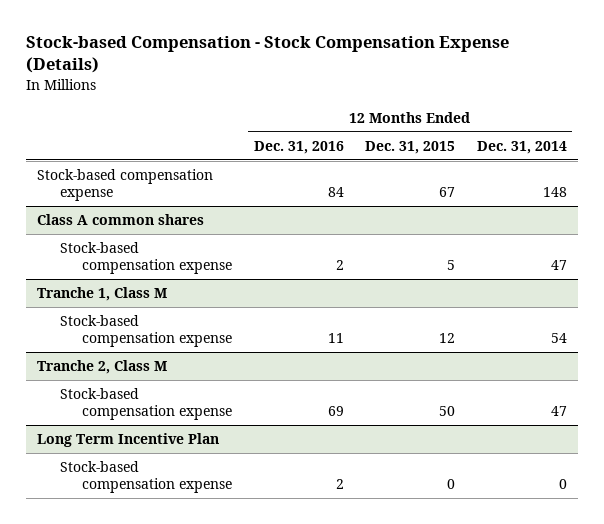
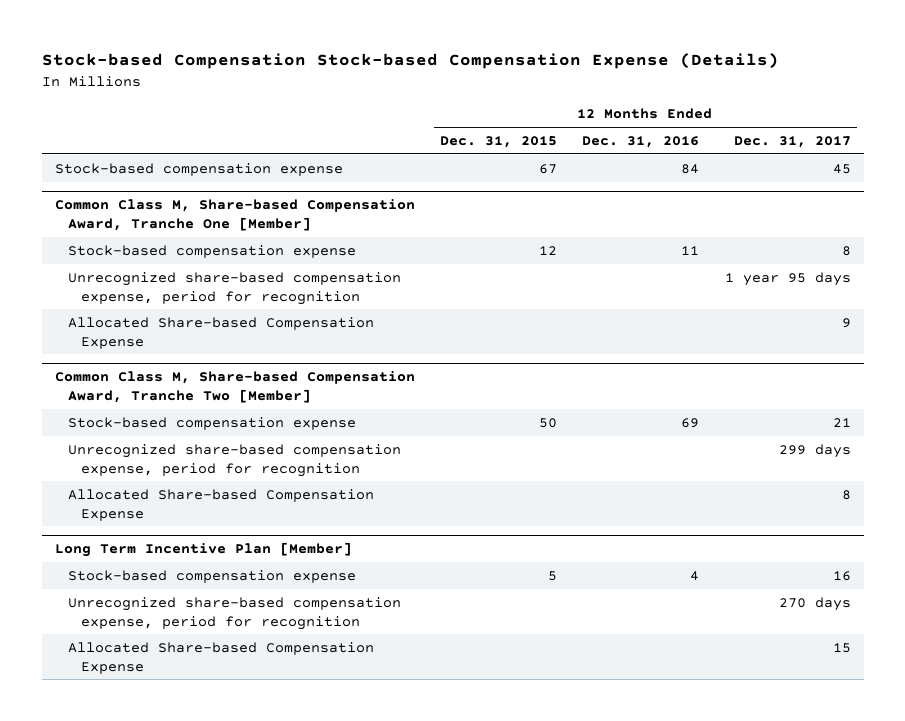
[26,36,510,74] Stock-based Compensation - Stock Compensation Expense (Details) -> [41,53,779,70] Stock-based Compensation Stock-based Compensation Expense (Details)
[476,141,567,155] Dec. 31, 2014 -> none
none -> [733,135,851,148] Dec. 31, 2017
[36,214,204,226] Class A common shares -> none
[59,242,233,274] Stock-based compensation expense -> none
[36,287,167,302] Tranche 1, Class M -> [54,199,415,231] Common Class M, Share-based Compensation Award, Tranche One [Member]
none -> [67,271,401,305] Unrecognized share-based compensation expense, period for recognition
none -> [67,316,374,349] Allocated Share-based Compensation Expense
[36,360,167,375] Tranche 2, Class M -> [54,371,415,403] Common Class M, Share-based Compensation Award, Tranche Two [Member]
none -> [67,443,401,477] Unrecognized share-based compensation expense, period for recognition
none -> [67,488,374,521] Allocated Share-based Compensation Expense
[36,433,219,448] Long Term Incentive Plan -> [54,542,352,558] Long Term Incentive Plan [Member]
[335,478,344,489] 2 -> [690,570,700,581] 4
[447,478,456,489] 0 -> [547,570,557,581] 5
none -> [67,596,401,630] Unrecognized share-based compensation expense, period for recognition
none -> [67,641,374,674] Allocated Share-based Compensation Expense

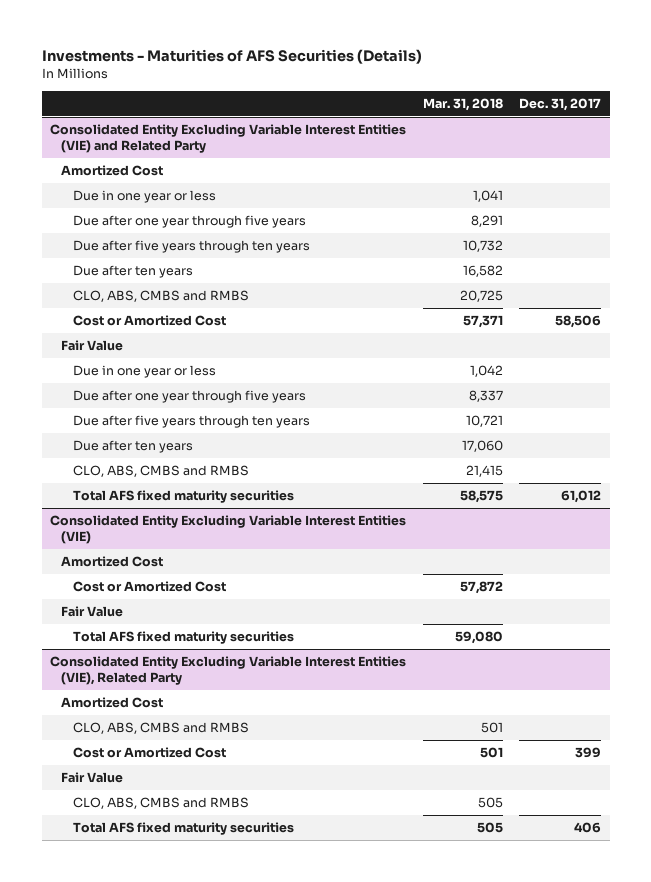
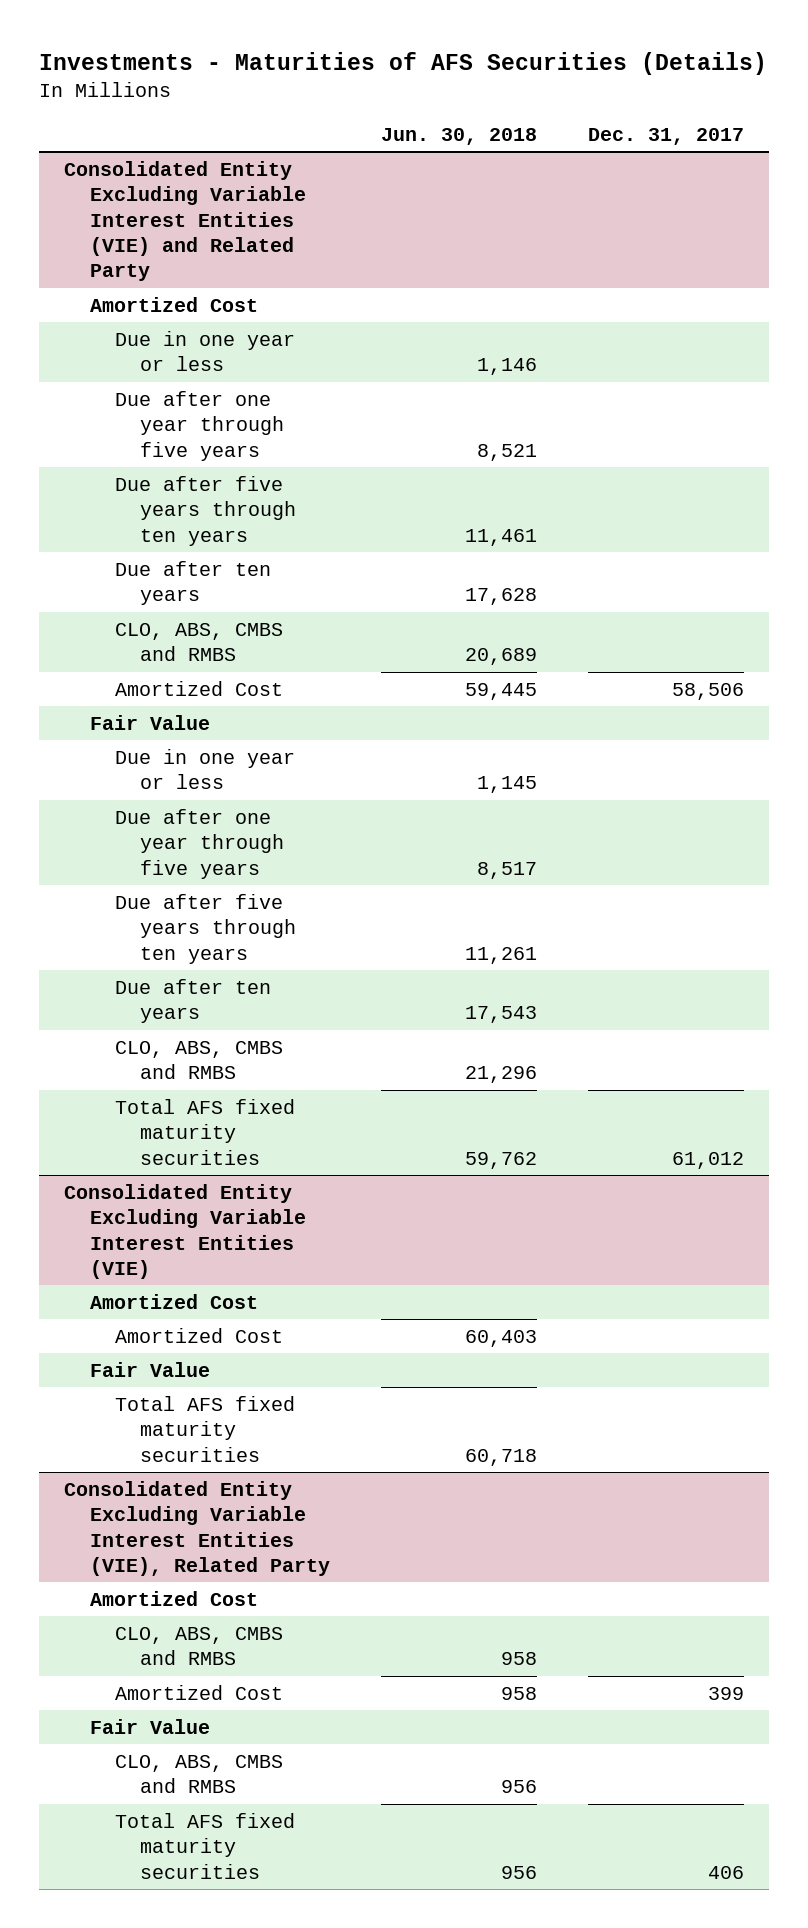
[422,97,503,111] Mar. 31, 2018 -> none
none -> [380,127,537,145] Jun. 30, 2018
[72,314,226,326] Cost or Amortized Cost -> [114,680,283,696] Amortized Cost
[72,580,226,592] Cost or Amortized Cost -> [114,1327,283,1343] Amortized Cost
[72,746,226,758] Cost or Amortized Cost -> [114,1684,283,1700] Amortized Cost

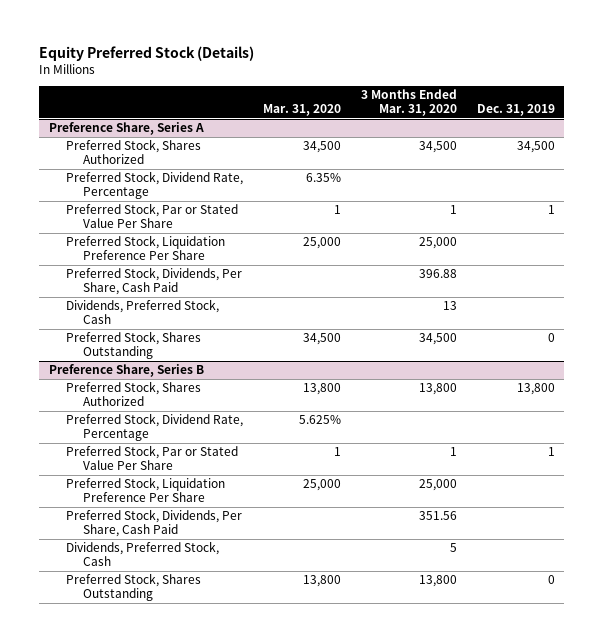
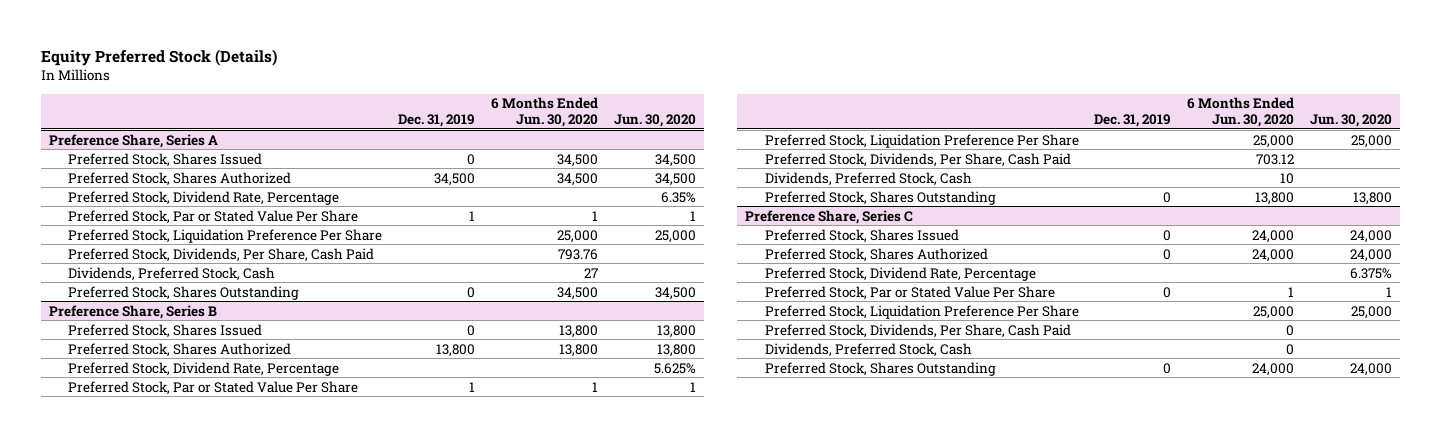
[262,104,341,117] Mar. 31, 2020 -> none
[360,89,457,117] 3 Months Ended Mar. 31, 2020 -> none
none -> [490,97,598,128] 6 Months Ended Jun. 30, 2020
none -> [613,114,696,128] Jun. 30, 2020
none -> [68,152,263,167] Preferred Stock, Shares Issued
none -> [68,323,263,338] Preferred Stock, Shares Issued
none -> [745,209,914,224] Preference Share, Series C
none -> [764,228,959,243] Preferred Stock, Shares Issued
none -> [764,247,988,262] Preferred Stock, Shares Authorized
none -> [764,266,1036,281] Preferred Stock, Dividend Rate, Percentage
none -> [764,285,1055,300] Preferred Stock, Par or Stated Value Per Share
none -> [764,304,1079,319] Preferred Stock, Liquidation Preference Per Share
none -> [764,323,1071,338] Preferred Stock, Dividends, Per Share, Cash Paid
none -> [764,342,972,357] Dividends, Preferred Stock, Cash
none -> [764,361,996,376] Preferred Stock, Shares Outstanding

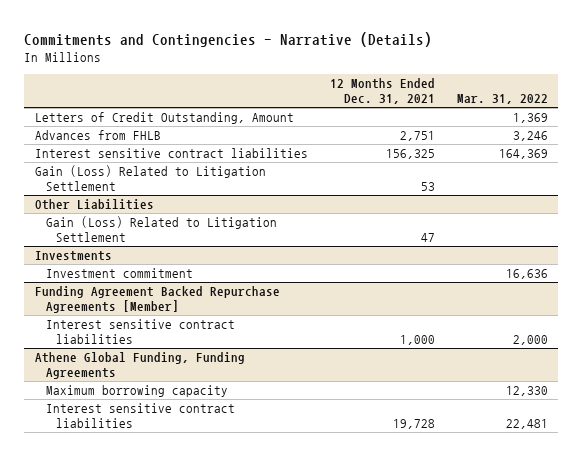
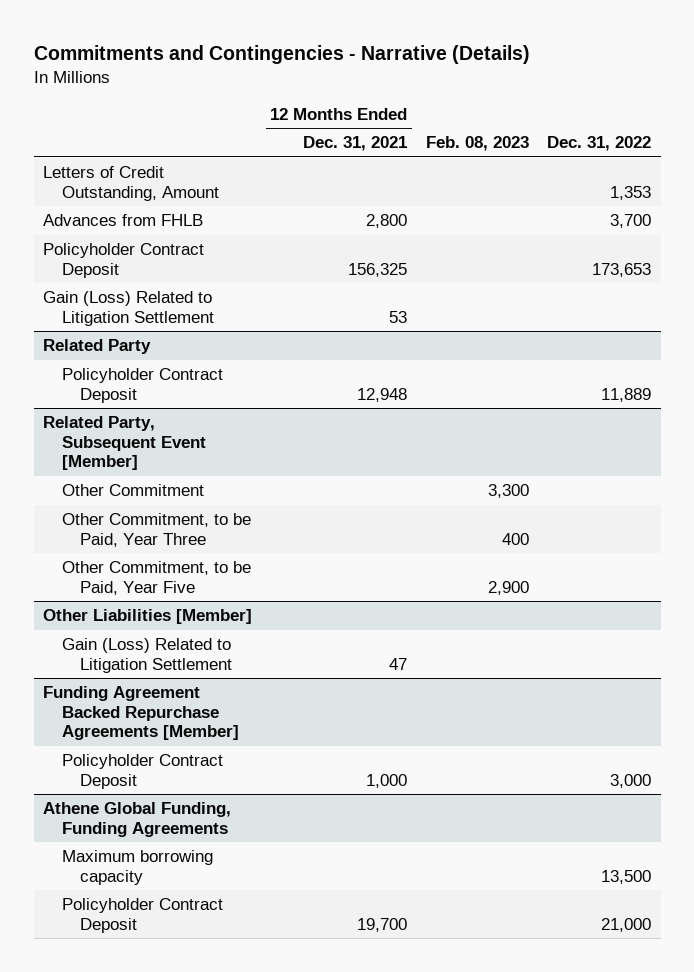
[456,94,548,105] Mar. 31, 2022 -> none
none -> [425,136,529,152] Feb. 08, 2023
none -> [547,136,652,152] Dec. 31, 2022
[399,131,435,142] 2,751 -> [366,214,408,229] 2,800
[35,148,309,159] Interest sensitive contract liabilities -> [42,243,204,278] Policyholder Contract Deposit
none -> [42,339,151,355] Related Party
none -> [61,368,223,403] Policyholder Contract Deposit
none -> [42,416,206,471] Related Party, Subsequent Event [Member]
none -> [61,484,204,497] Other Commitment
none -> [61,513,251,547] Other Commitment, to be Paid, Year Three
none -> [61,561,251,595] Other Commitment, to be Paid, Year Five
[35,199,155,211] Other Liabilities -> [42,609,252,625] Other Liabilities [Member]
[35,251,113,262] Investments -> none
[45,268,193,279] Investment commitment -> none
[45,319,235,345] Interest sensitive contract liabilities -> [61,754,223,789] Policyholder Contract Deposit
[45,403,235,429] Interest sensitive contract liabilities -> none
none -> [61,898,223,933] Policyholder Contract Deposit

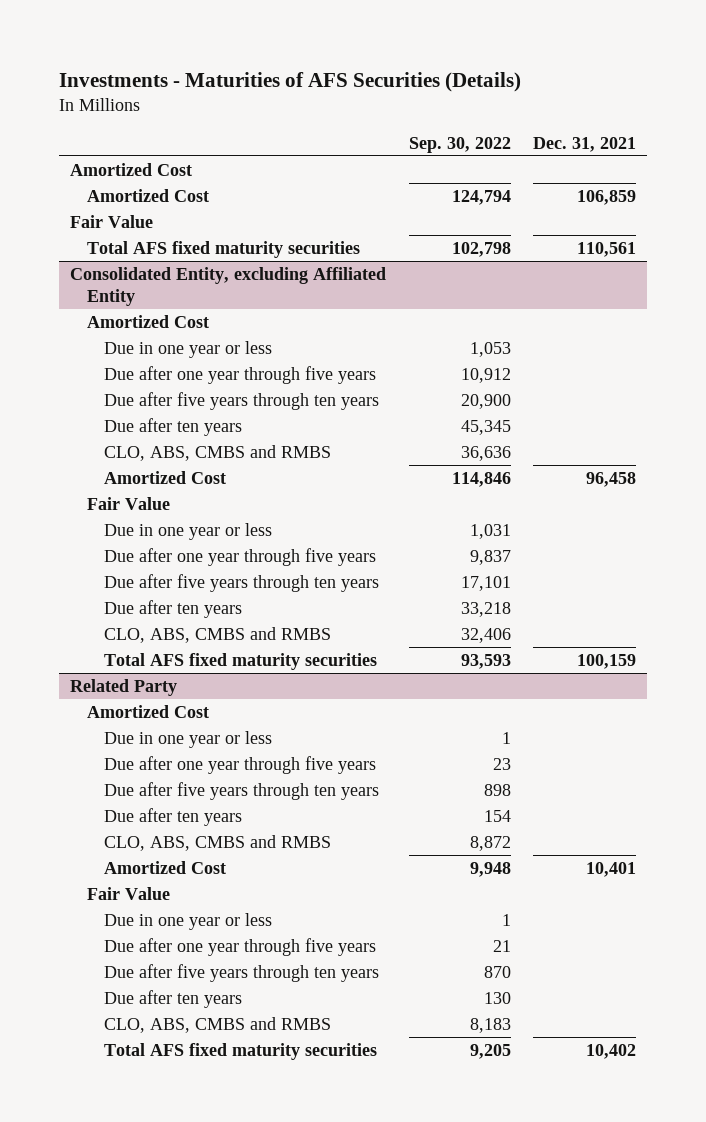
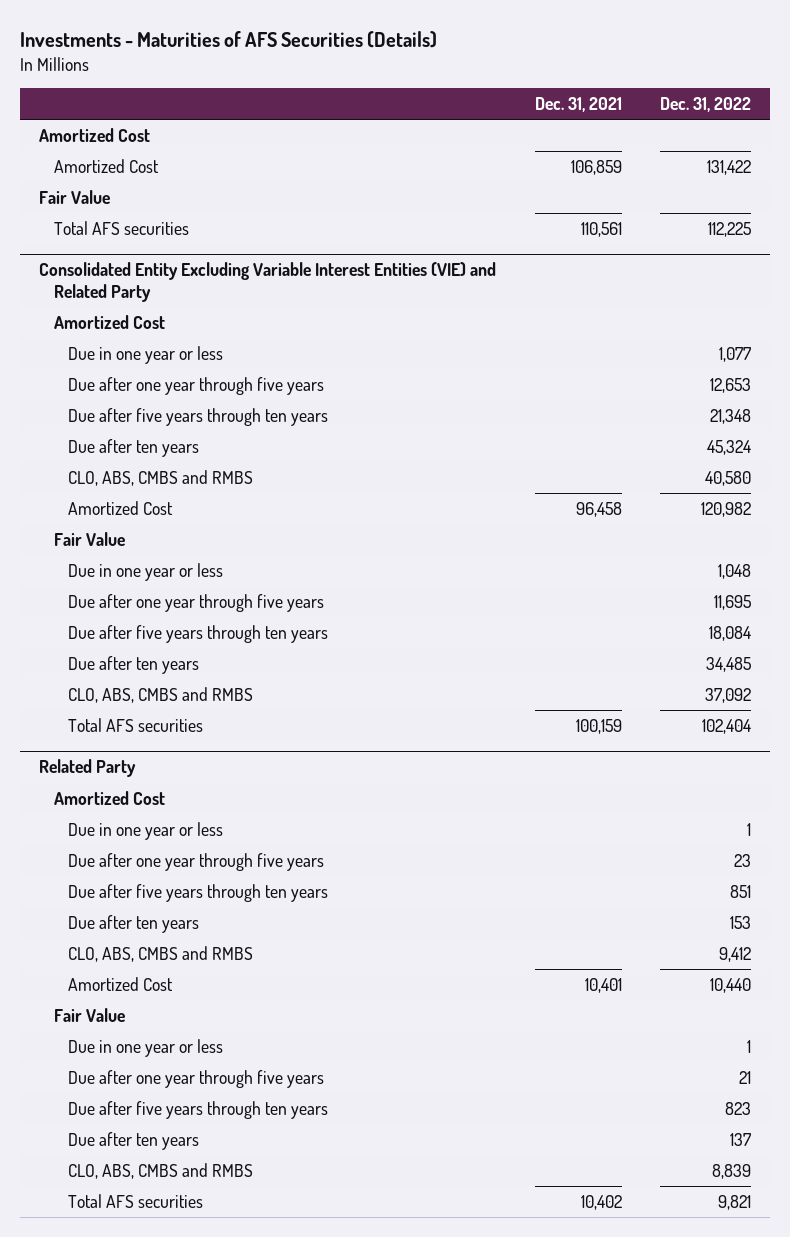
[408,136,511,153] Sep. 30, 2022 -> none
none -> [660,97,752,113] Dec. 31, 2022
[87,241,361,259] Total AFS fixed maturity securities -> [53,220,189,235] Total AFS securities
[70,267,387,306] Consolidated Entity, excluding Affiliated Entity -> [39,262,497,302] Consolidated Entity Excluding Variable Interest Entities (VIE) and Related Party
[103,653,377,671] Total AFS fixed maturity securities -> [68,717,204,732] Total AFS securities
[103,1043,377,1061] Total AFS fixed maturity securities -> [68,1193,204,1208] Total AFS securities

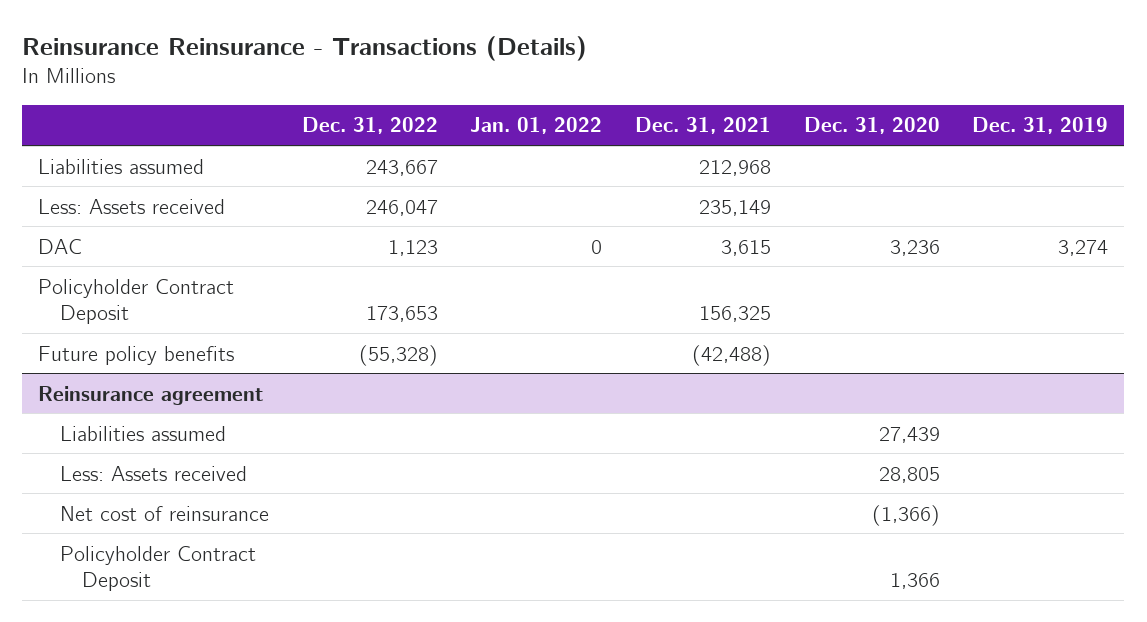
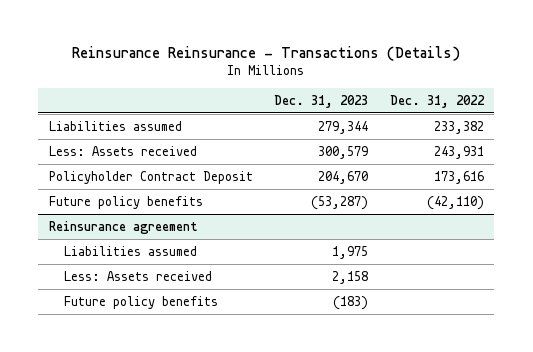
[470,117,603,135] Jan. 01, 2022 -> none
[634,117,771,135] Dec. 31, 2021 -> none
[803,117,940,135] Dec. 31, 2020 -> none
[972,117,1109,135] Dec. 31, 2019 -> none
none -> [274,94,369,108] Dec. 31, 2023
[38,238,83,254] DAC -> none
[365,159,438,176] 243,667 -> [433,120,484,134] 233,382
[365,199,438,216] 246,047 -> [433,145,484,159] 243,931
[365,305,438,322] 173,653 -> [433,170,484,184] 173,616
[358,344,438,366] (55,328) -> [426,195,484,210] (42,110)
[60,505,270,521] Net cost of reinsurance -> none
[60,545,257,591] Policyholder Contract Deposit -> none
none -> [64,295,219,309] Future policy benefits

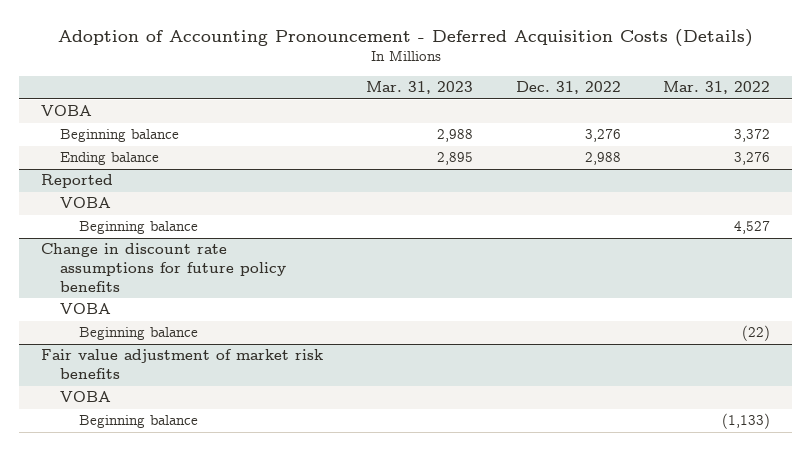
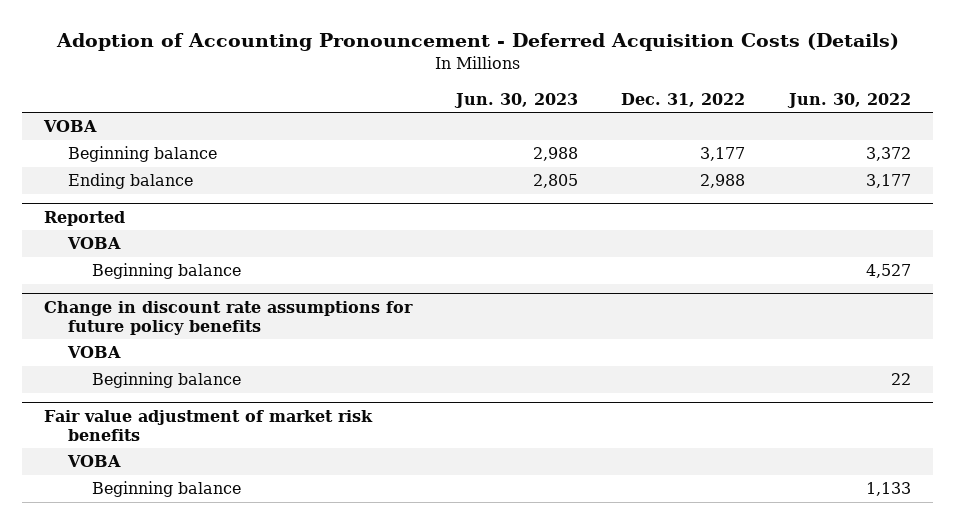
[365,81,473,95] Mar. 31, 2023 -> none
[663,81,771,95] Mar. 31, 2022 -> none
none -> [453,92,578,108] Jun. 30, 2023
none -> [786,92,911,108] Jun. 30, 2022
[584,129,621,143] 3,276 -> [700,147,746,162] 3,177

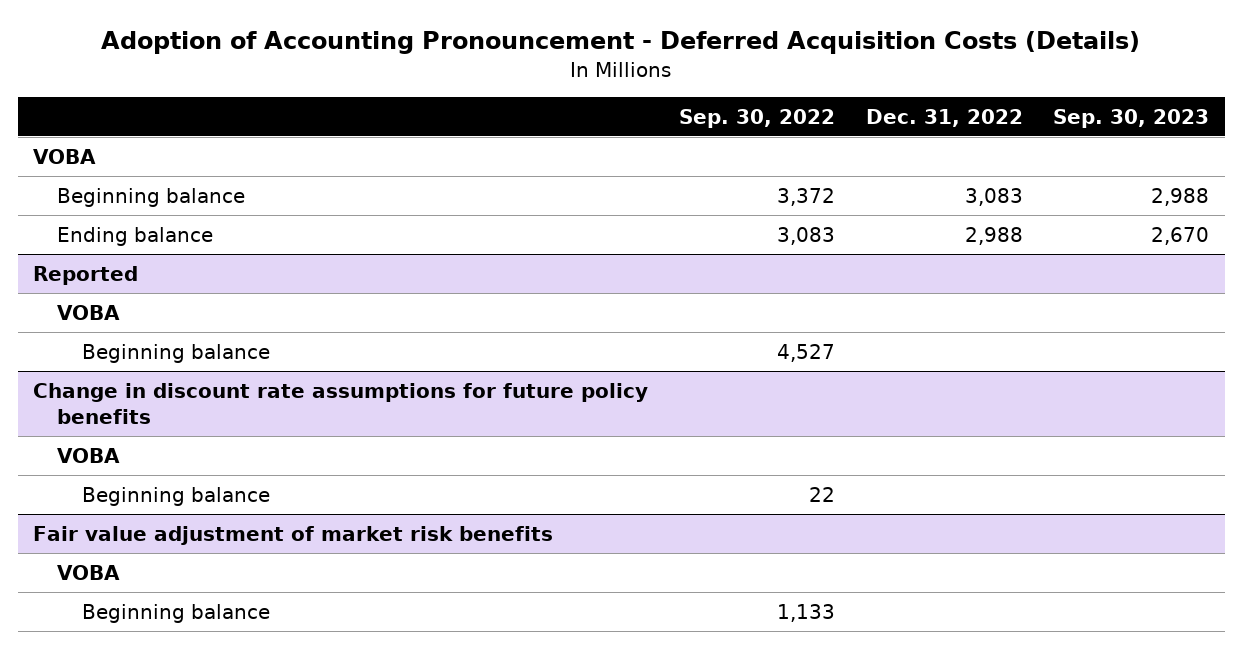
[453,92,578,108] Jun. 30, 2023 -> none
[786,92,911,108] Jun. 30, 2022 -> none
none -> [678,108,835,128] Sep. 30, 2022
none -> [1053,108,1210,128] Sep. 30, 2023
[700,147,746,162] 3,177 -> [964,187,1023,206] 3,083

